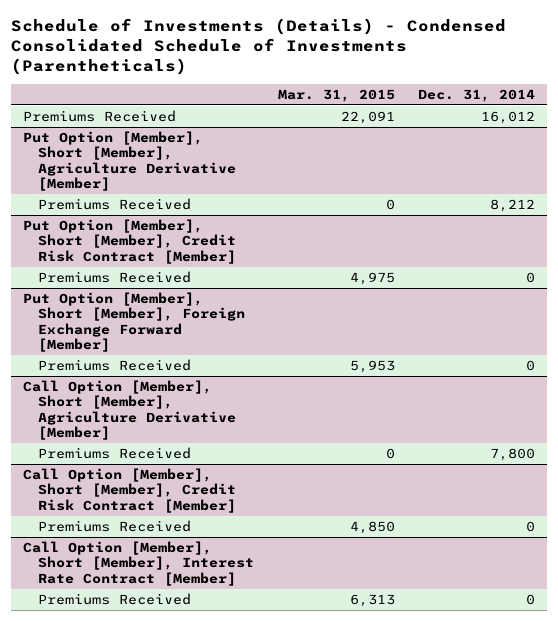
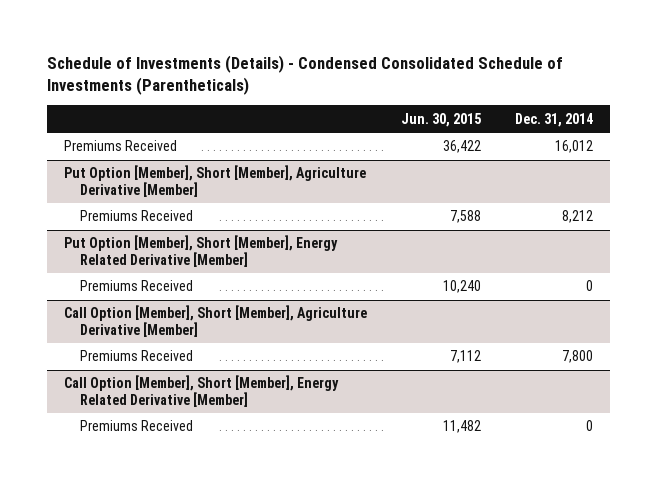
[277,88,395,102] Mar. 31, 2015 -> none
none -> [400,112,481,127] Jun. 30, 2015
[22,218,237,264] Put Option [Member], Short [Member], Credit Risk Contract [Member] -> none
[38,270,192,283] Premiums Received -> none
[22,291,246,353] Put Option [Member], Short [Member], Foreign Exchange Forward [Member] -> none
none -> [64,235,339,267] Put Option [Member], Short [Member], Energy Related Derivative [Member]
[22,467,237,513] Call Option [Member], Short [Member], Credit Risk Contract [Member] -> none
[38,519,192,532] Premiums Received -> none
[22,540,255,586] Call Option [Member], Short [Member], Interest Rate Contract [Member] -> none
none -> [64,375,340,407] Call Option [Member], Short [Member], Energy Related Derivative [Member]

